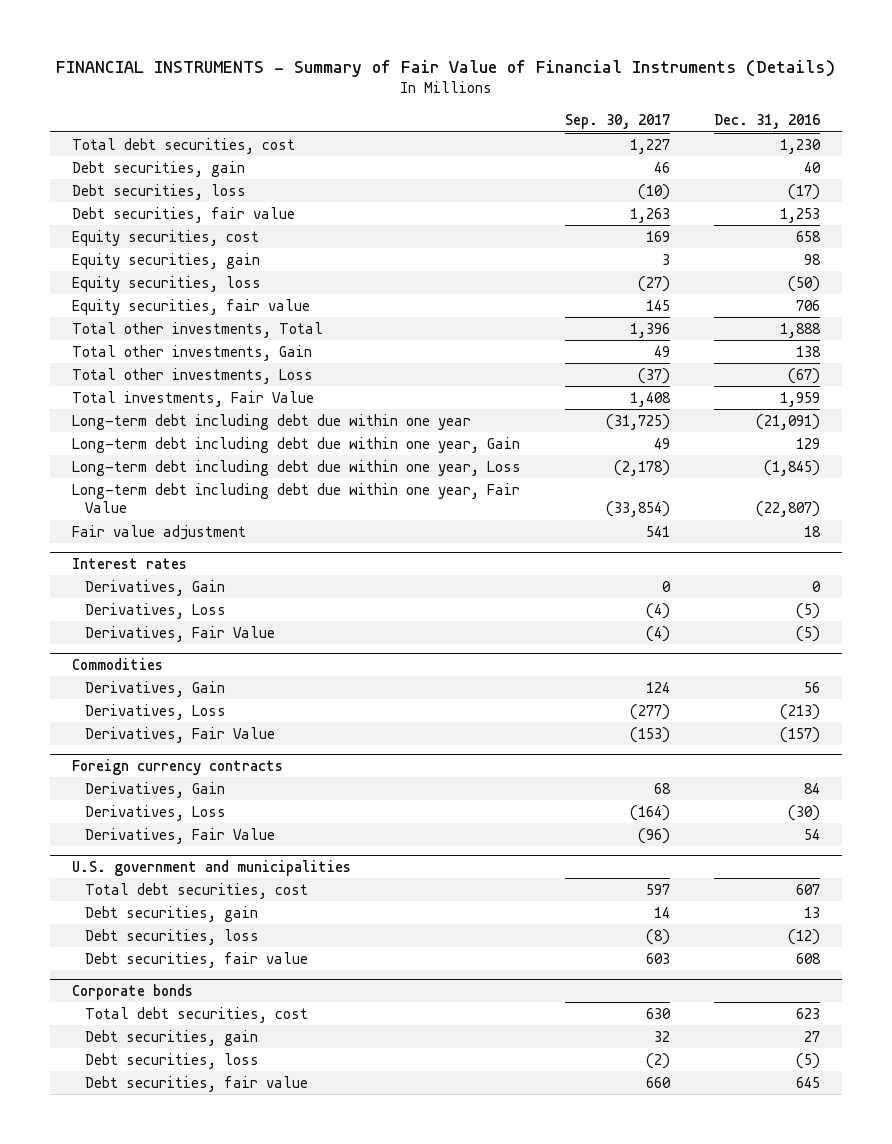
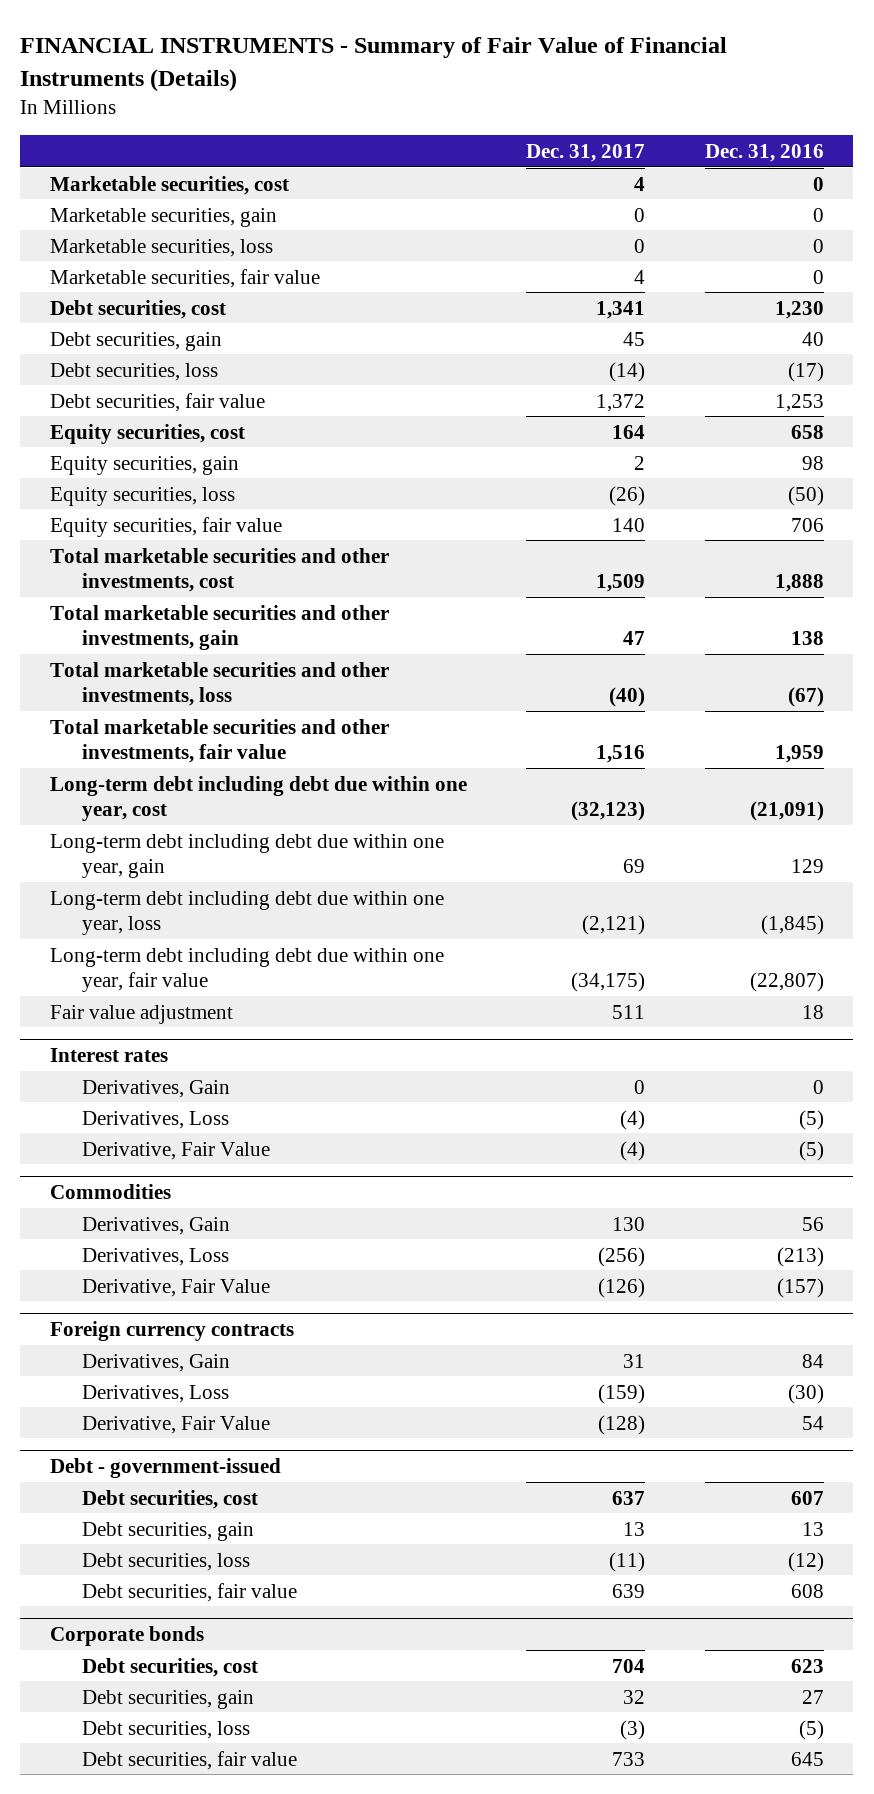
[564,114,670,130] Sep. 30, 2017 -> none
none -> [526,143,646,162] Dec. 31, 2017
none -> [50,175,290,195] Marketable securities, cost
none -> [50,207,278,227] Marketable securities, gain
none -> [50,238,274,257] Marketable securities, loss
none -> [50,268,321,288] Marketable securities, fair value
[71,137,295,154] Total debt securities, cost -> [50,299,227,319] Debt securities, cost
[71,321,323,338] Total other investments, Total -> [50,547,390,592] Total marketable securities and other investments, cost
[71,344,312,361] Total other investments, Gain -> [50,604,390,650] Total marketable securities and other investments, gain
[71,367,313,384] Total other investments, Loss -> [50,661,390,706] Total marketable securities and other investments, loss
[71,390,314,407] Total investments, Fair Value -> [50,718,390,763] Total marketable securities and other investments, fair value
[71,413,471,430] Long-term debt including debt due within one year -> [50,775,468,821] Long-term debt including debt due within one year, cost
[71,436,520,453] Long-term debt including debt due within one year, Gain -> [50,833,445,878] Long-term debt including debt due within one year, gain
[71,459,521,476] Long-term debt including debt due within one year, Loss -> [50,890,445,935] Long-term debt including debt due within one year, loss
[71,482,520,514] Long-term debt including debt due within one year, Fair Value -> [50,947,445,992] Long-term debt including debt due within one year, fair value
[85,625,276,642] Derivatives, Fair Value -> [82,1141,271,1160] Derivative, Fair Value
[85,726,276,743] Derivatives, Fair Value -> [82,1278,271,1297] Derivative, Fair Value
[85,827,276,844] Derivatives, Fair Value -> [82,1415,271,1434] Derivative, Fair Value
[71,859,351,876] U.S. government and municipalities -> [50,1458,282,1479] Debt - government-issued
[85,882,309,899] Total debt securities, cost -> [82,1489,259,1509] Debt securities, cost
[85,1006,309,1023] Total debt securities, cost -> [82,1657,259,1677] Debt securities, cost

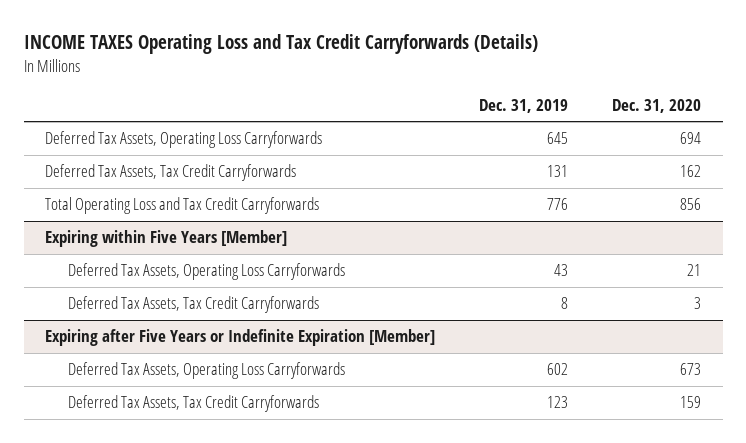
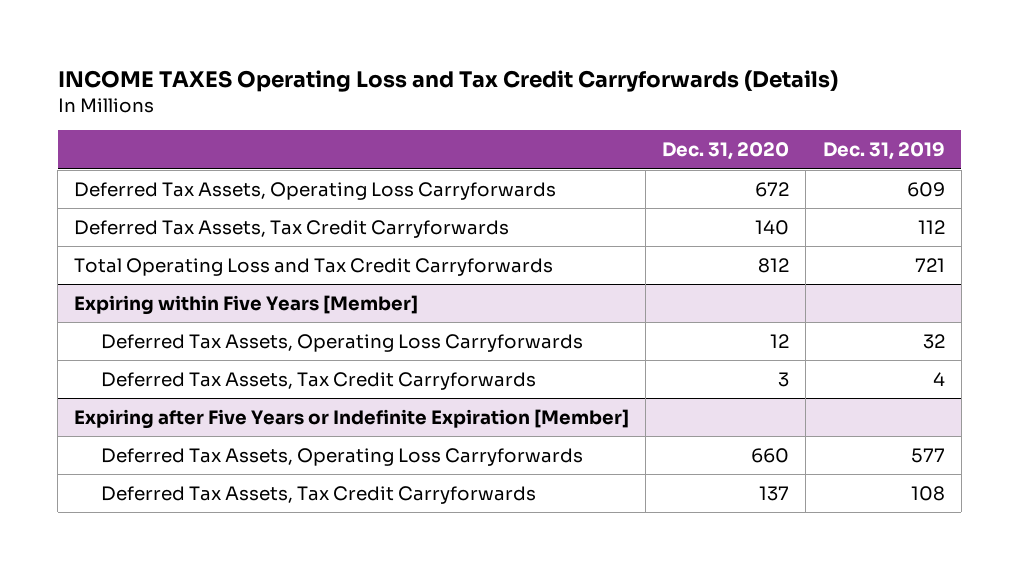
[547,132,569,145] 645 -> [906,182,945,198] 609
[679,132,701,145] 694 -> [755,182,790,198] 672
[547,165,569,178] 131 -> [917,220,945,235] 112
[679,165,701,178] 162 -> [755,220,790,236] 140
[547,198,569,211] 776 -> [914,258,945,273] 721
[679,198,701,211] 856 -> [758,258,790,274] 812
[554,264,569,277] 43 -> [922,334,945,350] 32
[686,264,701,277] 21 -> [770,334,790,349] 12
[561,297,569,310] 8 -> [932,372,945,387] 4
[547,363,569,376] 602 -> [910,448,945,464] 577
[679,363,701,376] 673 -> [751,448,790,464] 660
[547,396,569,409] 123 -> [910,486,945,502] 108
[679,396,701,409] 159 -> [759,486,790,502] 137

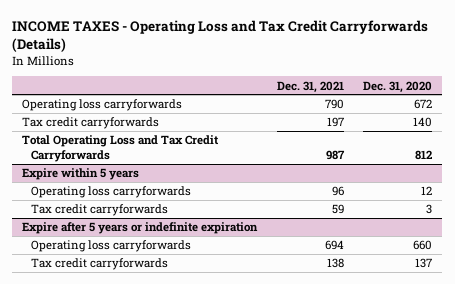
[57,69,838,92] INCOME TAXES Operating Loss and Tax Credit Carryforwards (Details) -> [12,19,429,52] INCOME TAXES - Operating Loss and Tax Credit Carryforwards (Details)
[822,142,945,161] Dec. 31, 2019 -> none
none -> [276,80,344,93] Dec. 31, 2021
[74,182,557,201] Deferred Tax Assets, Operating Loss Carryforwards -> [22,99,183,112] Operating loss carryforwards
[74,220,510,239] Deferred Tax Assets, Tax Credit Carryforwards -> [22,117,160,130] Tax credit carryforwards
[74,295,419,316] Expiring within Five Years [Member] -> [22,168,140,181] Expire within 5 years
[100,334,583,353] Deferred Tax Assets, Operating Loss Carryforwards -> [31,186,192,199] Operating loss carryforwards
[100,372,536,391] Deferred Tax Assets, Tax Credit Carryforwards -> [31,204,169,217] Tax credit carryforwards
[74,409,630,430] Expiring after Five Years or Indefinite Expiration [Member] -> [22,222,259,235] Expire after 5 years or indefinite expiration
[100,448,583,467] Deferred Tax Assets, Operating Loss Carryforwards -> [31,240,192,253] Operating loss carryforwards
[100,486,536,505] Deferred Tax Assets, Tax Credit Carryforwards -> [31,258,169,271] Tax credit carryforwards

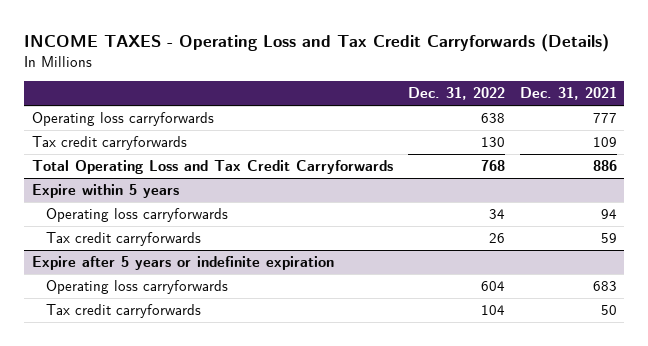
[363,80,433,93] Dec. 31, 2020 -> none
none -> [407,87,505,101] Dec. 31, 2022
[324,99,344,110] 790 -> [592,113,617,124] 777
[326,117,344,128] 197 -> [592,137,617,148] 109
[325,150,345,161] 987 -> [592,160,617,172] 886
[331,186,344,197] 96 -> [600,209,617,220] 94
[324,240,344,251] 694 -> [592,281,617,292] 683
[326,258,344,269] 138 -> [600,305,617,316] 50

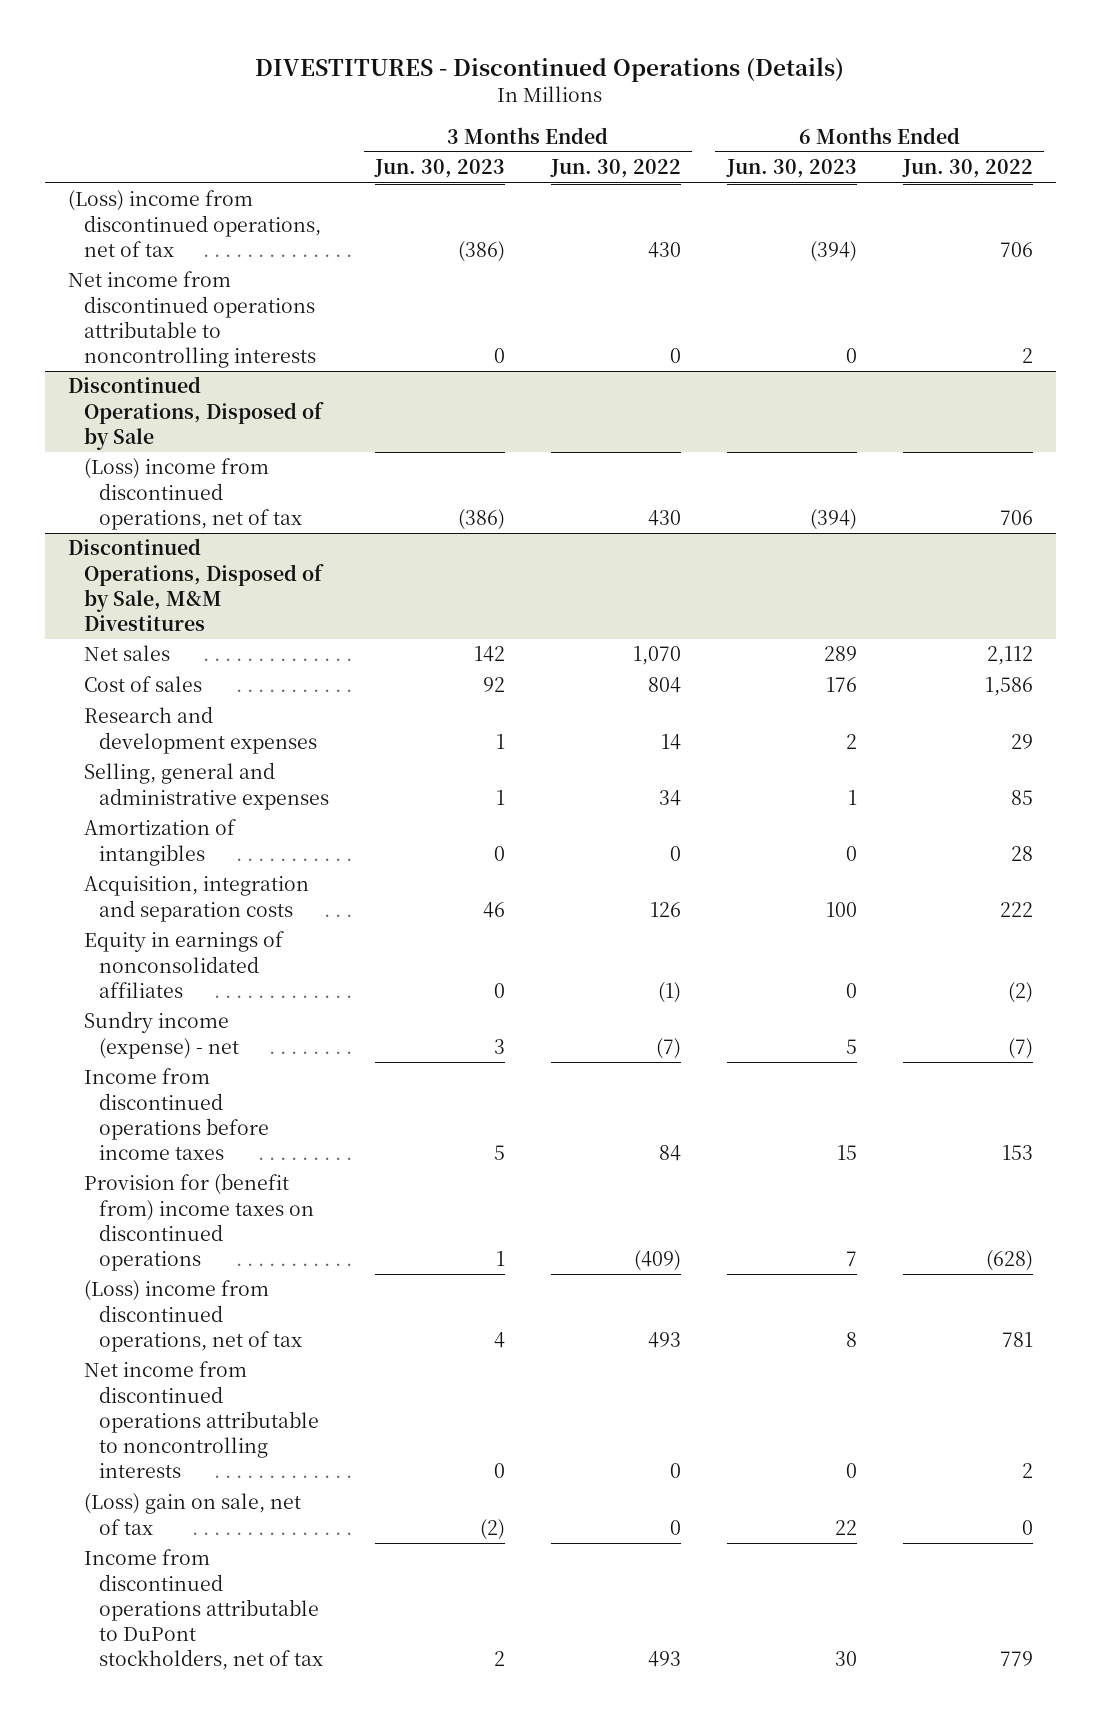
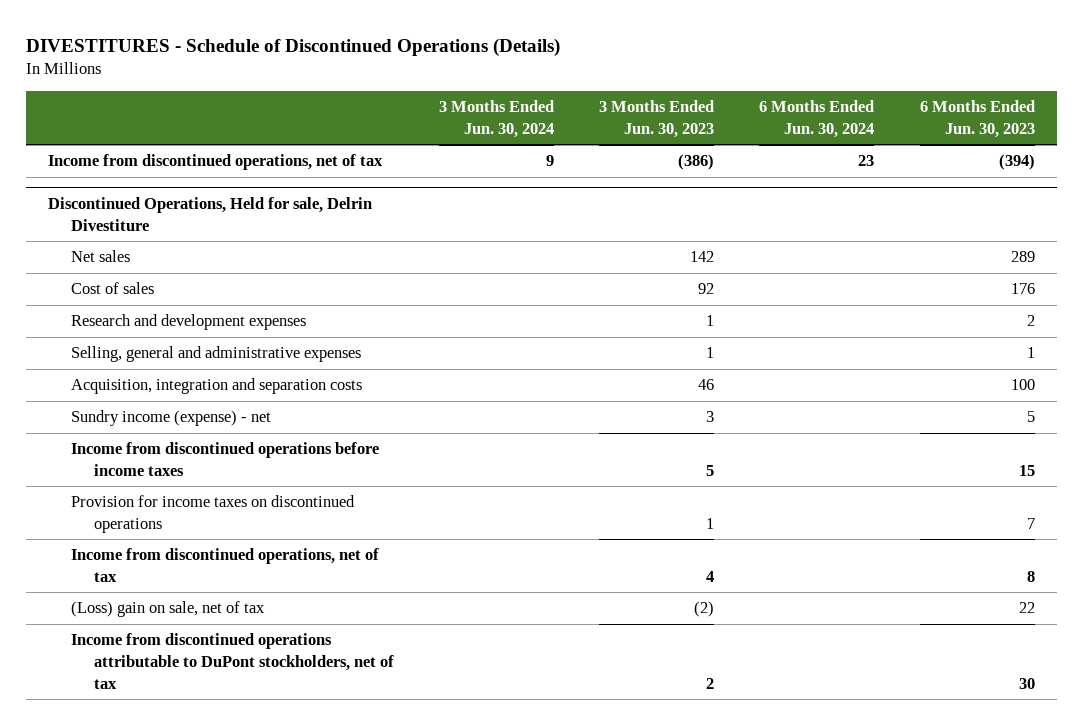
[255,56,845,82] DIVESTITURES - Discontinued Operations (Details) -> [25,37,560,57] DIVESTITURES - Schedule of Discontinued Operations (Details)
[549,159,681,179] Jun. 30, 2022 -> none
[901,159,1033,179] Jun. 30, 2022 -> none
none -> [439,100,555,138] 3 Months Ended Jun. 30, 2024
none -> [759,100,875,138] 6 Months Ended Jun. 30, 2024
[68,271,316,369] Net income from discontinued operations attributable to noncontrolling interests -> none
[68,376,324,450] Discontinued Operations, Disposed of by Sale -> none
[83,458,303,530] (Loss) income from discontinued operations, net of tax -> none
[68,538,324,632] Discontinued Operations, Disposed of by Sale, M&M Divestitures -> none
[68,190,321,257] (Loss) income from discontinued operations, net of tax -> [48,154,384,171] Income from discontinued operations, net of tax
none -> [48,197,373,231] Discontinued Operations, Held for sale, Delrin Divestiture
[83,819,236,866] Amortization of intangibles -> none
[83,931,284,998] Equity in earnings of nonconsolidated affiliates -> none
[83,1361,320,1479] Net income from discontinued operations attributable to noncontrolling interests -> none
[83,1173,315,1272] Provision for (benefit from) income taxes on discontinued operations -> [71,495,356,534] Provision for income taxes on discontinued operations
[83,1280,303,1352] (Loss) income from discontinued operations, net of tax -> [71,548,380,583] Income from discontinued operations, net of tax

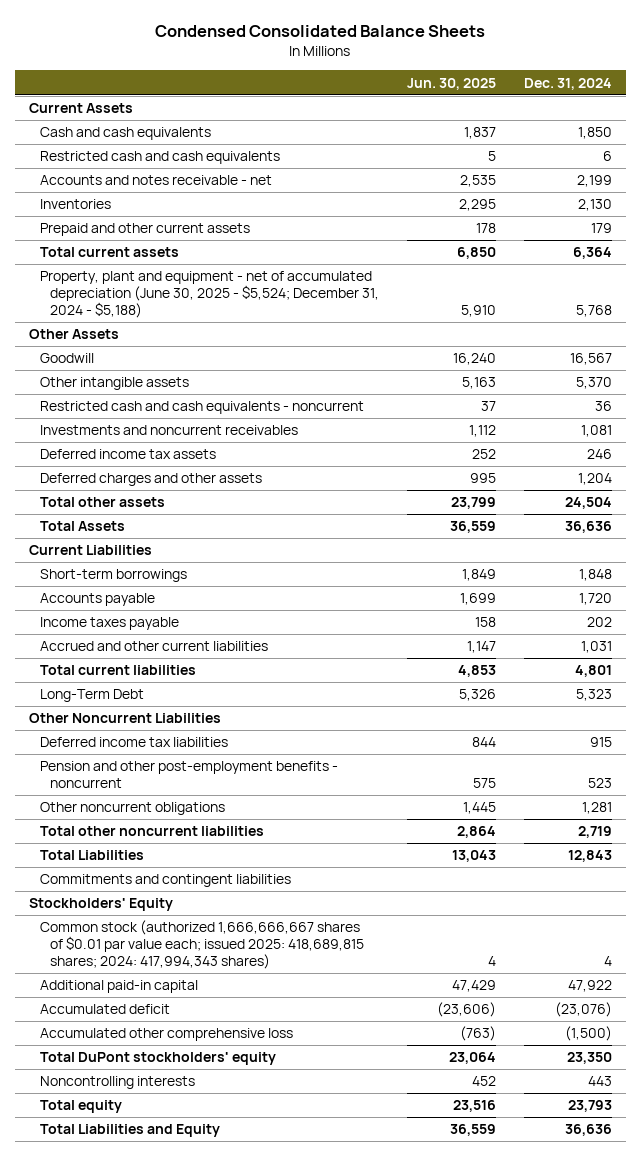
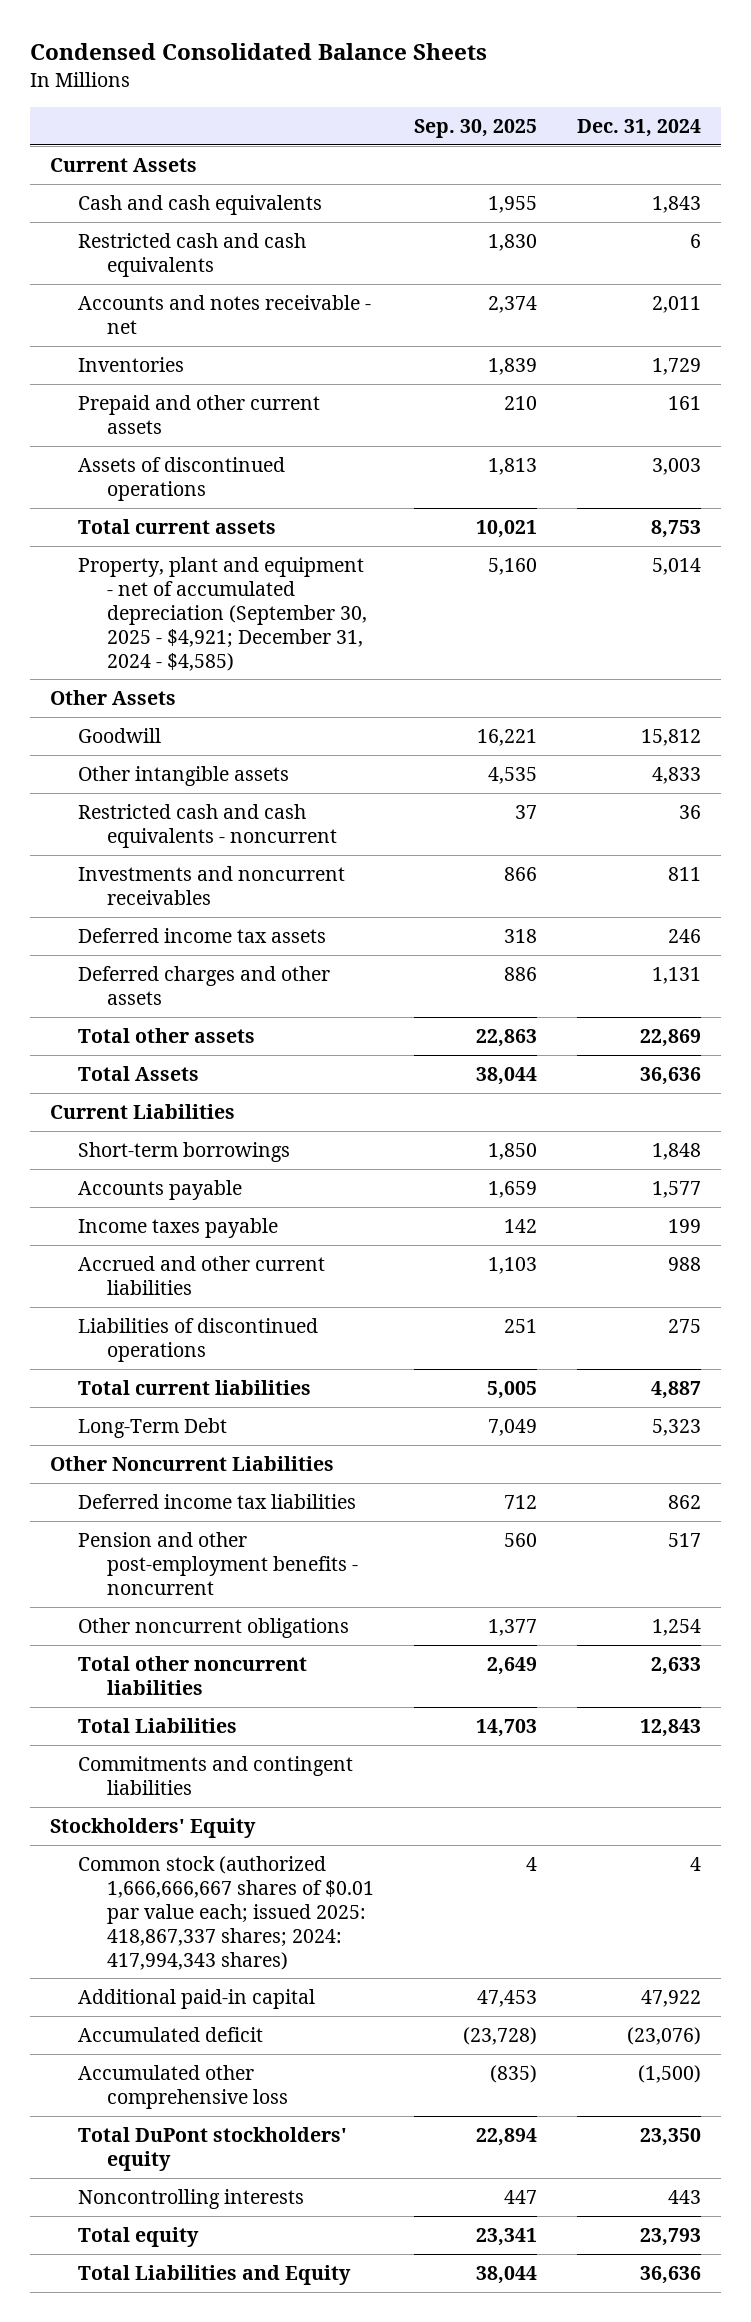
[407,77,497,90] Jun. 30, 2025 -> none
none -> [413,118,537,138] Sep. 30, 2025
[577,127,612,140] 1,850 -> [651,196,701,214] 1,843
[576,175,612,188] 2,199 -> [651,296,701,314] 2,011
[577,199,612,212] 2,130 -> [651,358,701,376] 1,729
[590,223,612,234] 179 -> [667,396,701,411] 161
none -> [78,457,286,501] Assets of discontinued operations
[572,247,612,260] 6,364 -> [650,520,701,539] 8,753
[39,271,380,318] Property, plant and equipment - net of accumulated depreciation (June 30, 2025 - $5,524; December 31, 2024 - $5,188) -> [78,557,367,671] Property, plant and equipment - net of accumulated depreciation (September 30, 2025 - $4,921; December 31, 2024 - $4,585)
[575,304,612,317] 5,768 -> [651,558,701,576] 5,014
[569,353,612,366] 16,567 -> [640,729,701,747] 15,812
[575,377,612,390] 5,370 -> [651,767,701,785] 4,833
[580,425,612,438] 1,081 -> [667,867,701,882] 811
[577,473,612,486] 1,204 -> [651,967,701,985] 1,131
[564,497,612,510] 24,504 -> [639,1029,701,1048] 22,869
[578,593,612,606] 1,720 -> [651,1181,701,1199] 1,577
[586,617,612,628] 202 -> [667,1219,701,1234] 199
[580,641,612,654] 1,031 -> [667,1257,701,1272] 988
none -> [78,1318,319,1362] Liabilities of discontinued operations
[574,665,612,678] 4,801 -> [650,1381,701,1400] 4,887
[589,737,612,748] 915 -> [667,1495,701,1510] 862
[587,778,612,789] 523 -> [667,1533,701,1548] 517
[581,802,612,815] 1,281 -> [651,1619,701,1637] 1,254
[577,826,612,839] 2,719 -> [650,1657,701,1676] 2,633
[39,920,365,969] Common stock (authorized 1,666,666,667 shares of $0.01 par value each; issued 2025: 418,689,815 shares; 2024: 417,994,343 shares) -> [78,1856,374,1970] Common stock (authorized 1,666,666,667 shares of $0.01 par value each; issued 2025: 418,867,337 shares; 2024: 417,994,343 shares)

